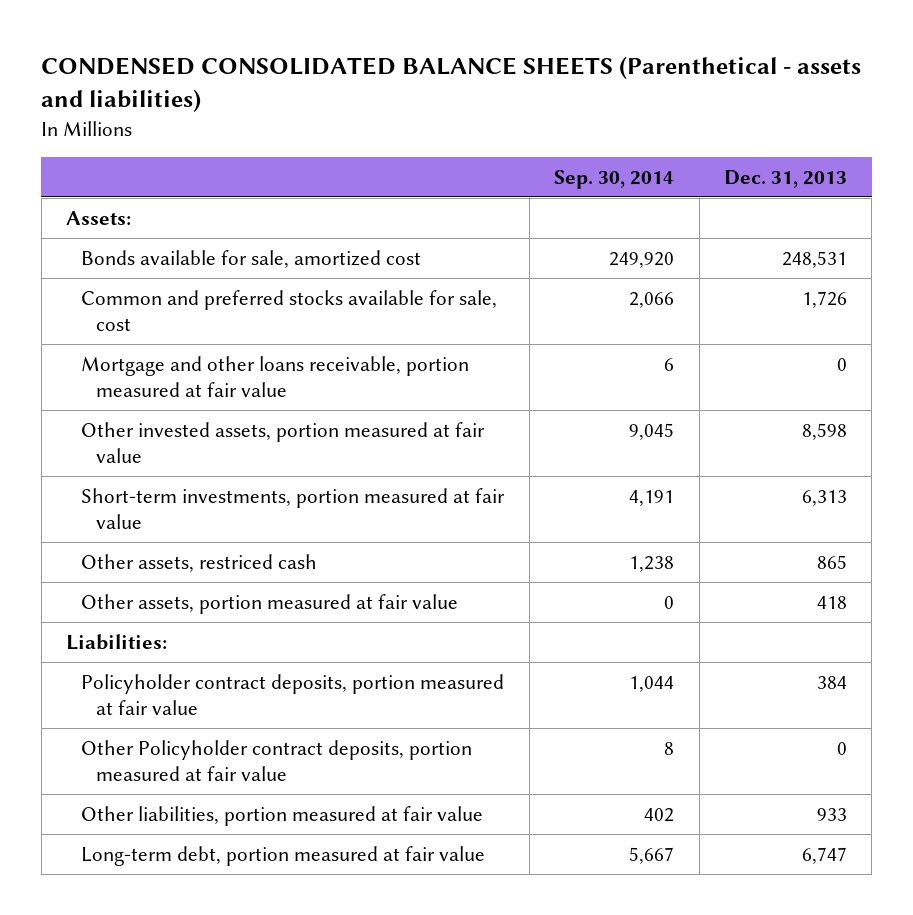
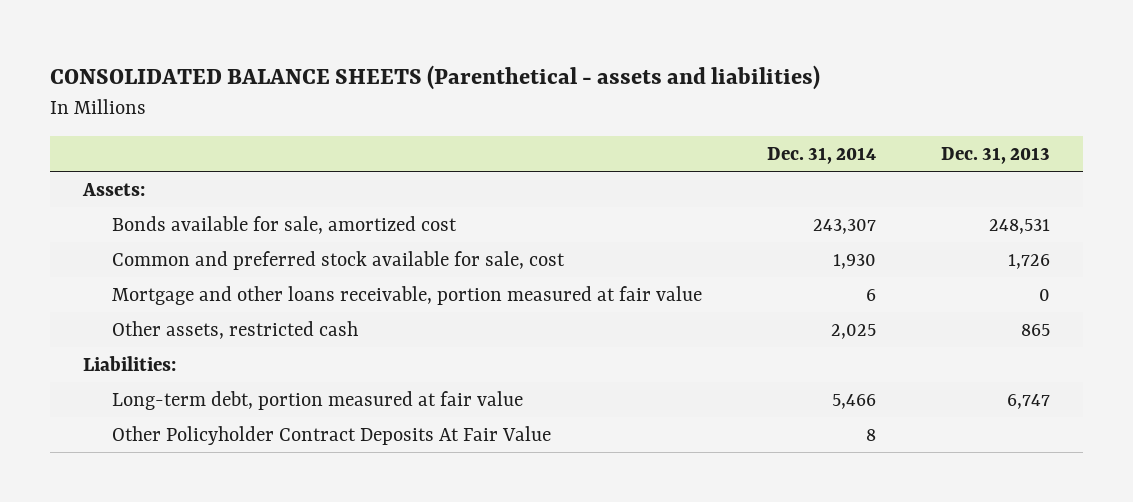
[41,56,862,113] CONDENSED CONSOLIDATED BALANCE SHEETS (Parenthetical - assets and liabilities) -> [49,65,820,91] CONSOLIDATED BALANCE SHEETS (Parenthetical - assets and liabilities)
[554,169,675,189] Sep. 30, 2014 -> none
none -> [766,147,876,165] Dec. 31, 2014
[81,289,498,332] Common and preferred stocks available for sale, cost -> [111,250,565,270] Common and preferred stock available for sale, cost
[81,421,486,464] Other invested assets, portion measured at fair value -> none
[81,487,506,530] Short-term investments, portion measured at fair value -> none
[81,593,459,614] Other assets, portion measured at fair value -> none
[81,553,318,572] Other assets, restriced cash -> [111,320,358,339] Other assets, restricted cash
[81,673,505,716] Policyholder contract deposits, portion measured at fair value -> none
[81,739,473,782] Other Policyholder contract deposits, portion measured at fair value -> none
[81,805,484,826] Other liabilities, portion measured at fair value -> none
none -> [111,425,551,445] Other Policyholder Contract Deposits At Fair Value

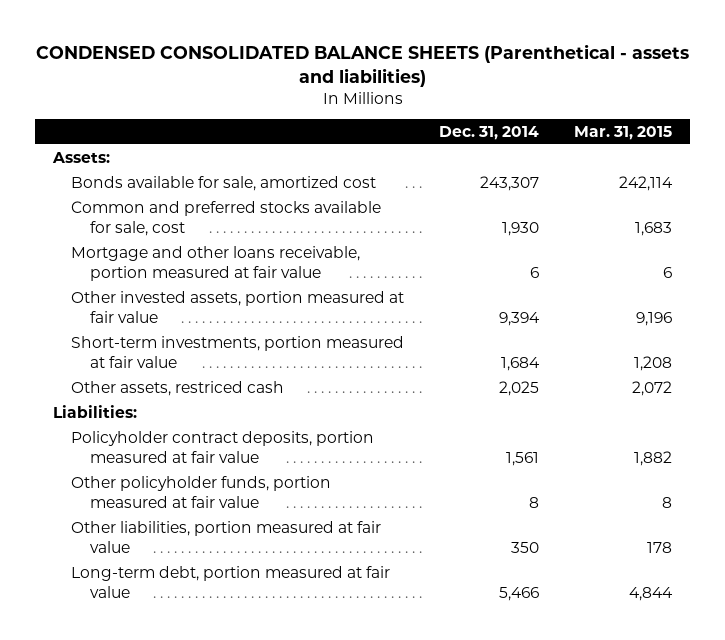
[49,65,820,91] CONSOLIDATED BALANCE SHEETS (Parenthetical - assets and liabilities) -> [35,44,689,88] CONDENSED CONSOLIDATED BALANCE SHEETS (Parenthetical - assets and liabilities)
[941,147,1051,165] Dec. 31, 2013 -> none
none -> [574,125,673,140] Mar. 31, 2015
[111,250,565,270] Common and preferred stock available for sale, cost -> [71,200,382,236] Common and preferred stocks available for sale, cost
none -> [71,290,405,323] Other invested assets, portion measured at fair value
none -> [71,335,405,368] Short-term investments, portion measured at fair value
[111,320,358,339] Other assets, restricted cash -> [71,380,285,396] Other assets, restriced cash
none -> [71,430,375,463] Policyholder contract deposits, portion measured at fair value
none -> [71,475,332,508] Other policyholder funds, portion measured at fair value
none -> [71,520,382,553] Other liabilities, portion measured at fair value
[111,425,551,445] Other Policyholder Contract Deposits At Fair Value -> none

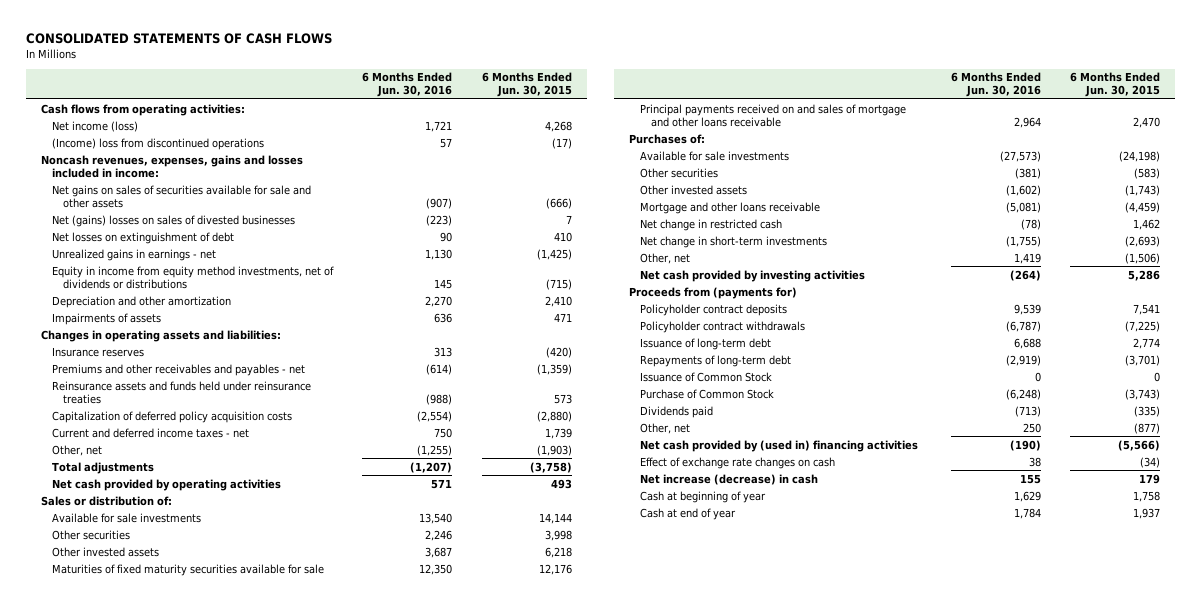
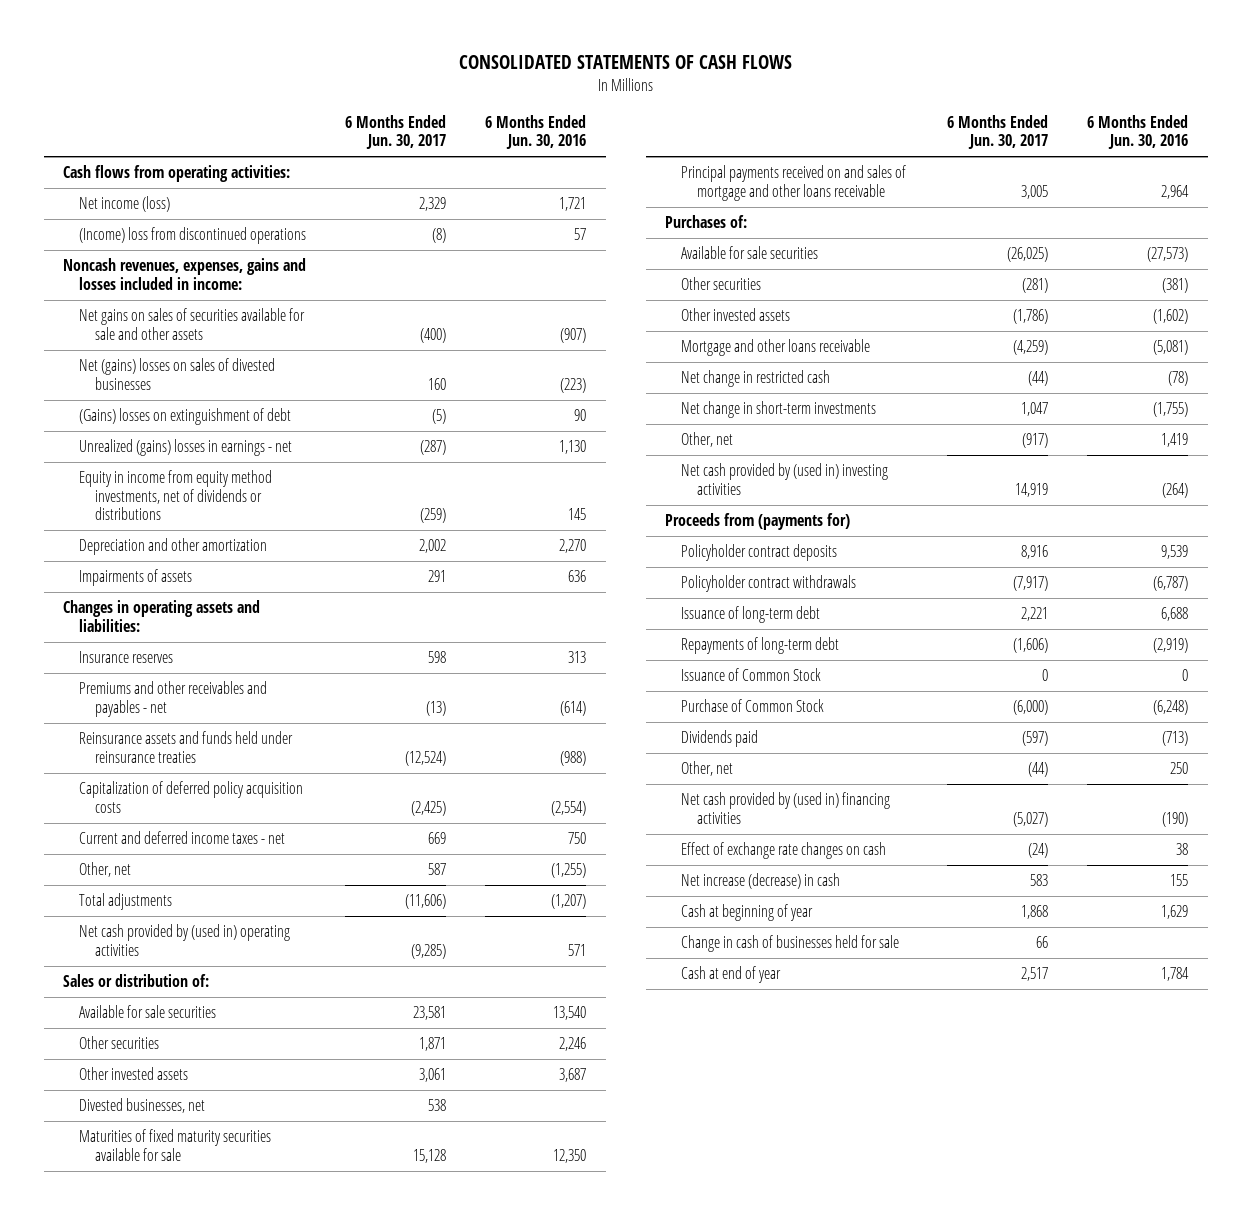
[482,72,573,98] 6 Months Ended Jun. 30, 2015 -> none
none -> [345,114,447,150] 6 Months Ended Jun. 30, 2017
[51,231,234,244] Net losses on extinguishment of debt -> [79,408,292,426] (Gains) losses on extinguishment of debt
[51,248,216,261] Unrealized gains in earnings - net -> [79,439,293,457] Unrealized (gains) losses in earnings - net
[51,478,281,491] Net cash provided by operating activities -> [79,924,291,956] Net cash provided by (used in) operating activities
[51,512,201,523] Available for sale investments -> [79,1005,217,1019] Available for sale securities
none -> [79,1098,206,1114] Divested businesses, net
[640,150,790,161] Available for sale investments -> [681,246,819,260] Available for sale securities
[640,269,866,282] Net cash provided by investing activities -> [681,463,889,495] Net cash provided by (used in) investing activities
none -> [681,935,900,953] Change in cash of businesses held for sale

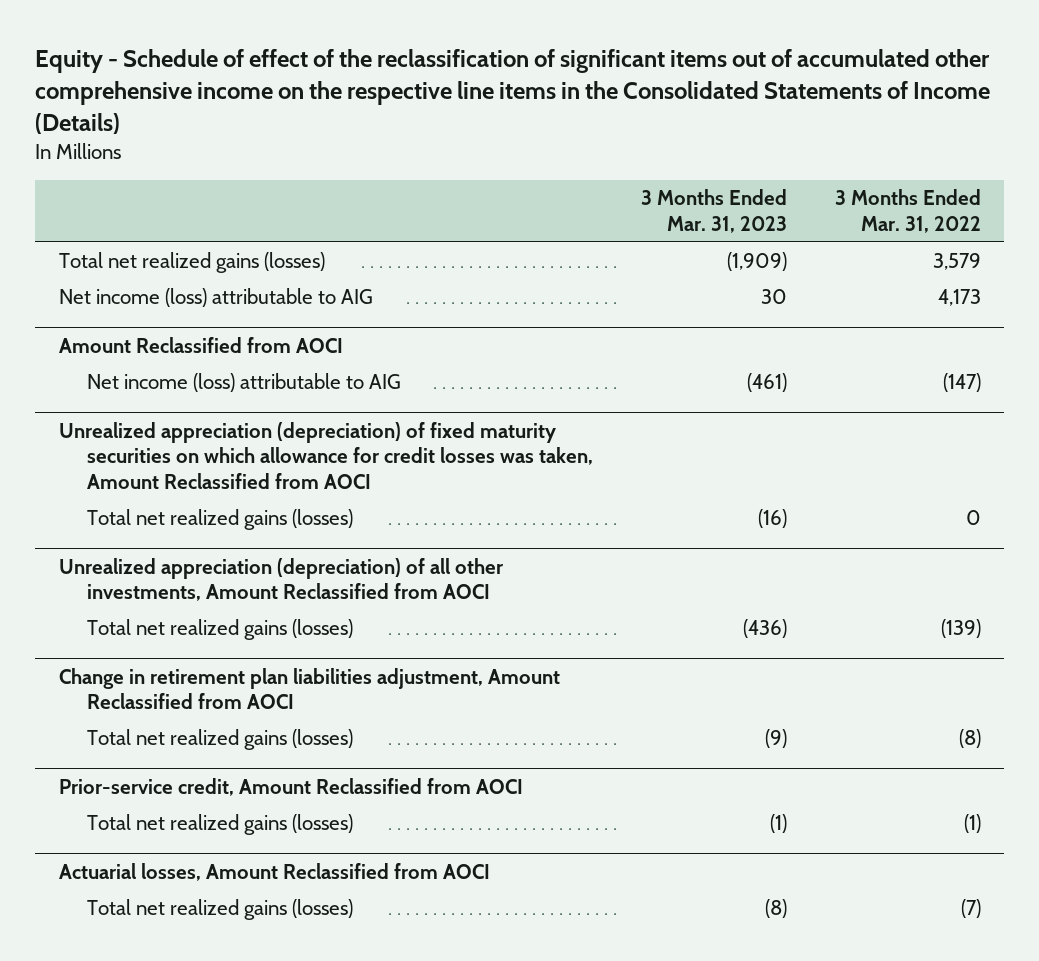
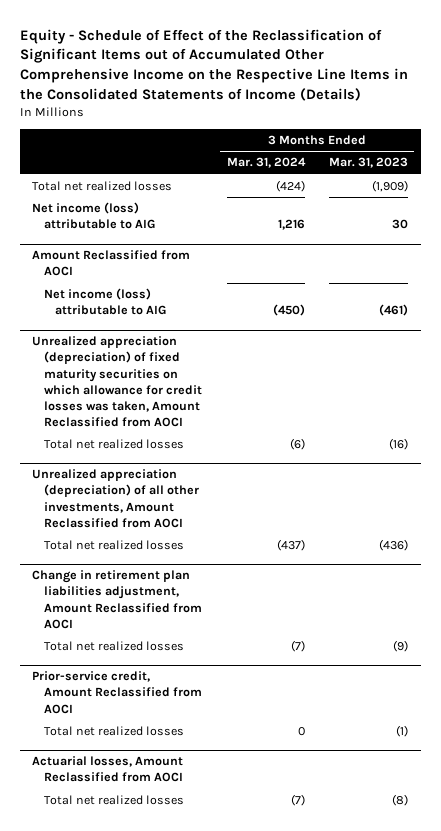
[34,48,990,135] Equity - Schedule of effect of the reclassification of significant items out of accumulated other comprehensive income on the respective line items in the Consolidated Statements of Income (Details) -> [19,28,408,101] Equity - Schedule of Effect of the Reclassification of Significant Items out of Accumulated Other Comprehensive Income on the Respective Line Items in the Consolidated Statements of Income (Details)
[834,189,981,233] 3 Months Ended Mar. 31, 2022 -> none
none -> [226,157,306,169] Mar. 31, 2024
[58,252,325,274] Total net realized gains (losses) -> [32,181,173,192] Total net realized losses
[87,509,354,531] Total net realized gains (losses) -> [43,439,184,450] Total net realized losses
[87,619,354,641] Total net realized gains (losses) -> [43,540,184,551] Total net realized losses
[87,729,354,751] Total net realized gains (losses) -> [43,641,184,652] Total net realized losses
[87,814,354,836] Total net realized gains (losses) -> [43,726,184,737] Total net realized losses
[87,899,354,921] Total net realized gains (losses) -> [43,795,184,806] Total net realized losses

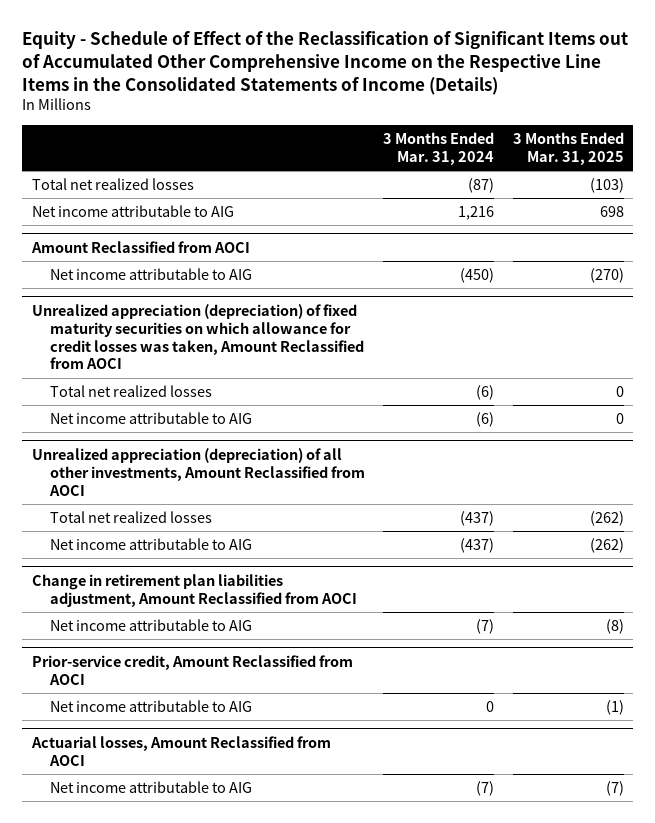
[329,157,409,169] Mar. 31, 2023 -> none
none -> [512,132,624,166] 3 Months Ended Mar. 31, 2025
[275,180,305,193] (424) -> [468,178,495,194] (87)
[32,202,155,230] Net income (loss) attributable to AIG -> [31,205,234,218] Net income attributable to AIG
[43,288,167,316] Net income (loss) attributable to AIG -> [49,268,252,281] Net income attributable to AIG
none -> [49,412,252,425] Net income attributable to AIG
none -> [49,538,252,551] Net income attributable to AIG
[43,641,184,652] Total net realized losses -> none
none -> [49,619,252,632] Net income attributable to AIG
[43,726,184,737] Total net realized losses -> none
none -> [49,700,252,713] Net income attributable to AIG
[43,795,184,806] Total net realized losses -> none
none -> [49,781,252,794] Net income attributable to AIG

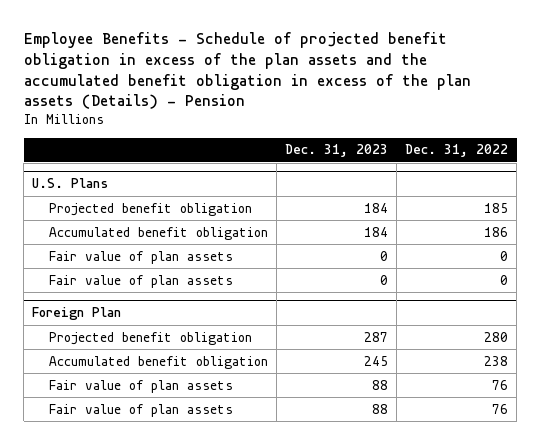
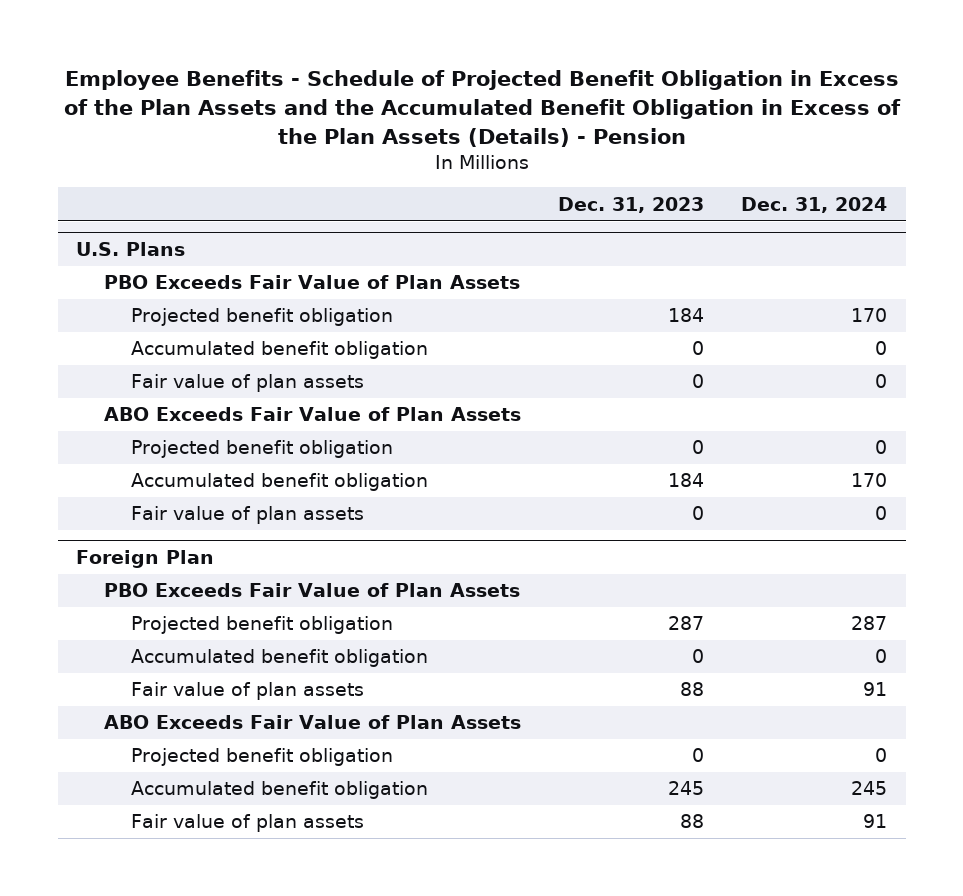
[23,32,471,110] Employee Benefits - Schedule of projected benefit obligation in excess of the plan assets and the accumulated benefit obligation in excess of the plan assets (Details) - Pension -> [63,70,901,147] Employee Benefits - Schedule of Projected Benefit Obligation in Excess of the Plan Assets and the Accumulated Benefit Obligation in Excess of the Plan Assets (Details) - Pension
[405,144,509,158] Dec. 31, 2022 -> none
none -> [741,196,888,213] Dec. 31, 2024
none -> [103,275,520,290] PBO Exceeds Fair Value of Plan Assets
none -> [131,341,429,360] Accumulated benefit obligation
none -> [103,407,521,422] ABO Exceeds Fair Value of Plan Assets
none -> [131,440,394,459] Projected benefit obligation
[49,226,269,240] Accumulated benefit obligation -> [131,473,429,492] Accumulated benefit obligation
none -> [103,583,520,598] PBO Exceeds Fair Value of Plan Assets
none -> [131,649,429,668] Accumulated benefit obligation
none -> [103,715,521,730] ABO Exceeds Fair Value of Plan Assets
none -> [131,748,394,767] Projected benefit obligation
[49,355,269,369] Accumulated benefit obligation -> [131,781,429,800] Accumulated benefit obligation

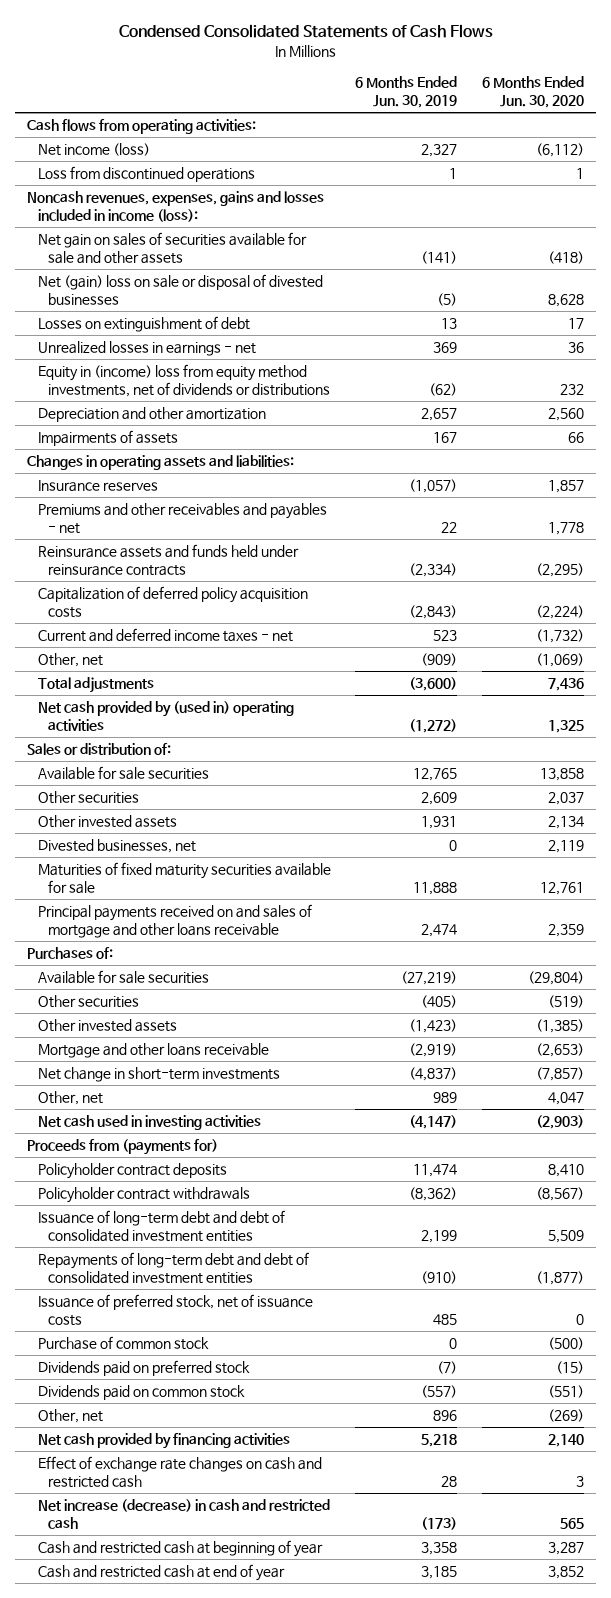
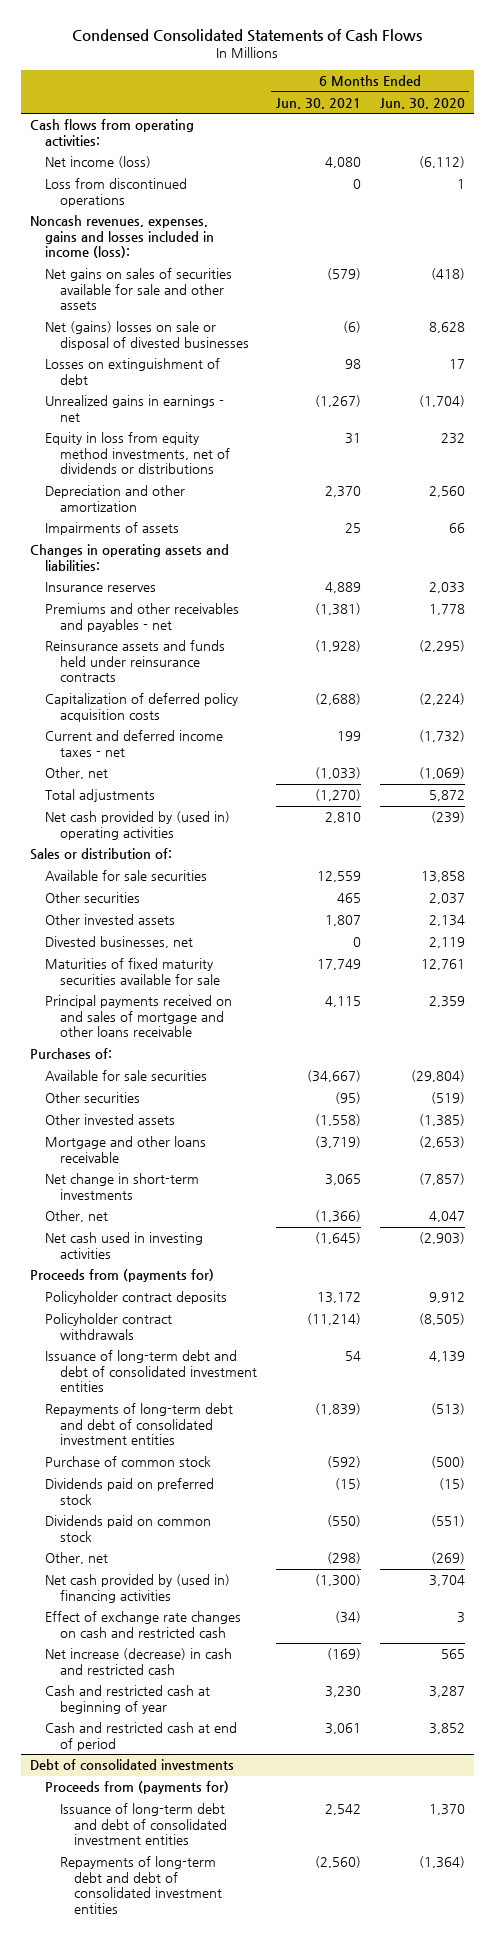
[355,76,458,109] 6 Months Ended Jun. 30, 2019 -> none
none -> [275,97,361,109] Jun. 30, 2021
[37,232,307,265] Net gain on sales of securities available for sale and other assets -> [44,268,232,311] Net gains on sales of securities available for sale and other assets
[37,274,323,306] Net (gain) loss on sale or disposal of divested businesses -> [44,321,249,350] Net (gains) losses on sale or disposal of divested businesses
[37,341,256,357] Unrealized losses in earnings - net -> [44,395,224,422] Unrealized gains in earnings - net
[567,342,584,354] 36 -> [418,395,465,408] (1,704)
[37,364,331,398] Equity in (income) loss from equity method investments, net of dividends or distributions -> [44,432,230,475] Equity in loss from equity method investments, net of dividends or distributions
[547,480,584,494] 1,857 -> [428,582,465,594] 2,033
[547,678,584,692] 7,436 -> [428,790,465,802] 5,872
[547,720,584,734] 1,325 -> [430,811,465,824] (239)
[37,1294,313,1327] Issuance of preferred stock, net of issuance costs -> none
[547,1164,584,1178] 8,410 -> [428,1292,465,1304] 9,912
[535,1187,584,1202] (8,567) -> [418,1313,465,1326] (8,505)
[547,1230,584,1244] 5,509 -> [428,1351,465,1363] 4,139
[535,1271,584,1286] (1,877) -> [430,1403,465,1416] (513)
[37,1433,290,1450] Net cash provided by financing activities -> [44,1574,230,1603] Net cash provided by (used in) financing activities
[547,1434,584,1448] 2,140 -> [428,1575,465,1587] 3,704
[37,1564,285,1582] Cash and restricted cash at end of year -> [44,1722,237,1751] Cash and restricted cash at end of period
none -> [30,1759,235,1771] Debt of consolidated investments
none -> [44,1781,229,1795] Proceeds from (payments for)
none -> [59,1803,228,1846] Issuance of long-term debt and debt of consolidated investment entities
none -> [59,1856,223,1914] Repayments of long-term debt and debt of consolidated investment entities

